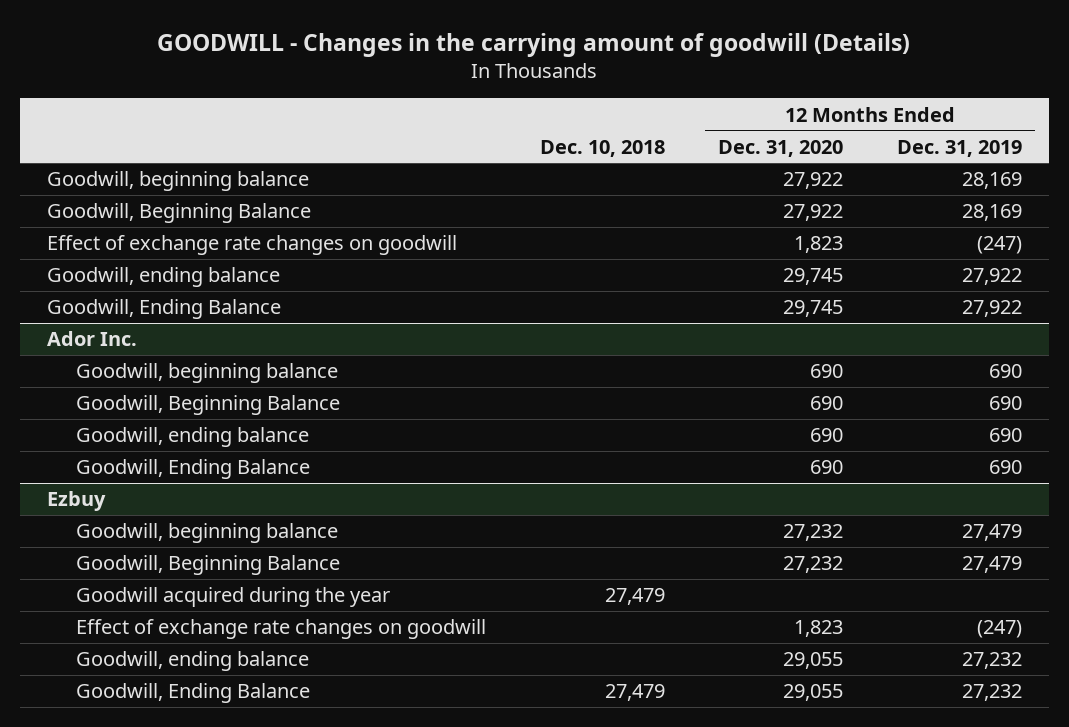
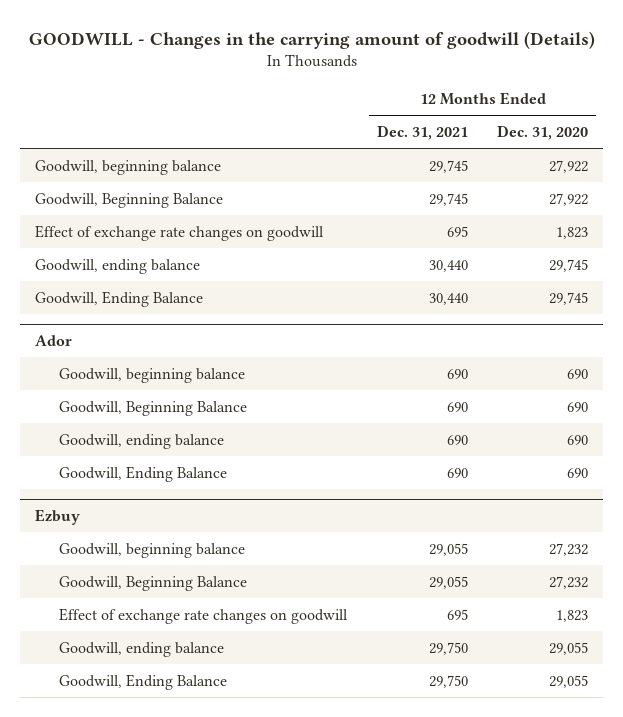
[539,139,665,157] Dec. 10, 2018 -> none
[897,139,1023,157] Dec. 31, 2019 -> none
none -> [376,124,468,140] Dec. 31, 2021
[46,331,137,347] Ador Inc. -> [34,334,72,346] Ador
[76,587,391,608] Goodwill acquired during the year -> none

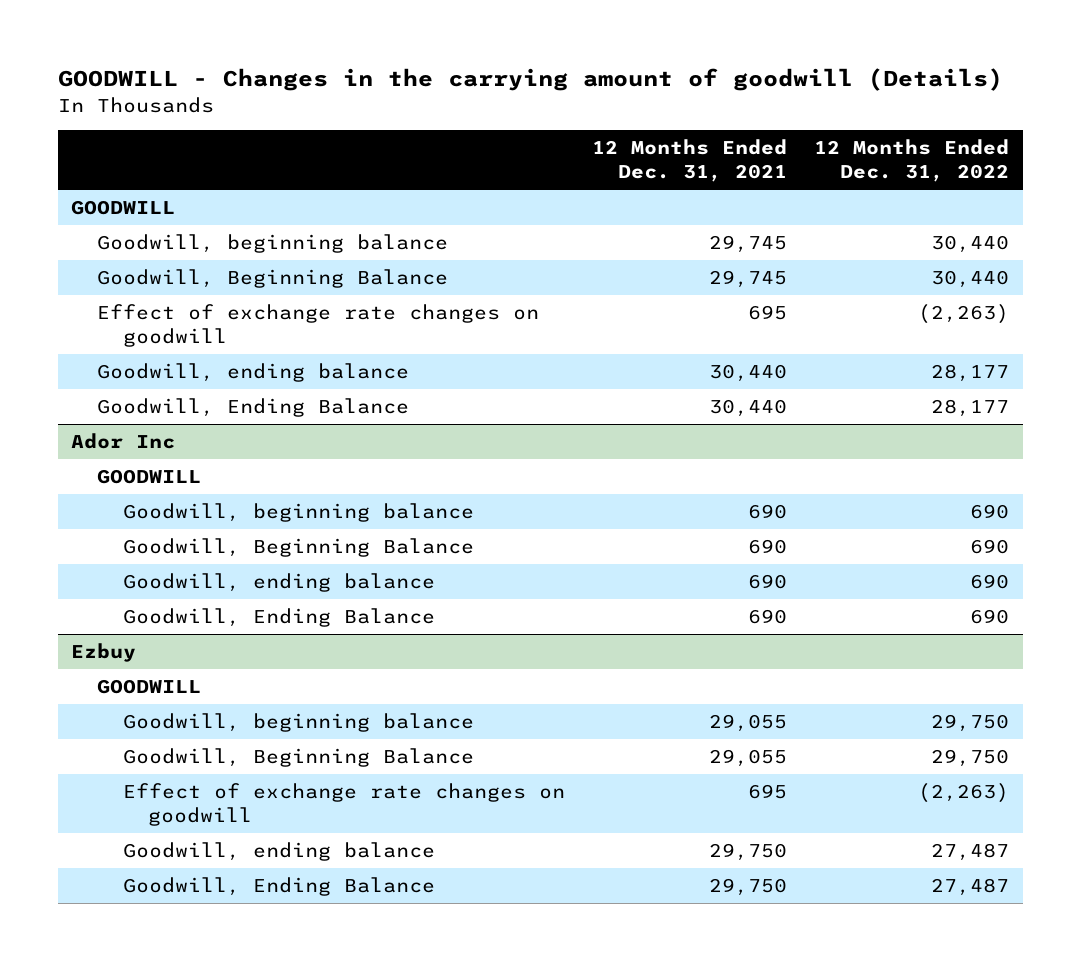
[497,124,589,140] Dec. 31, 2020 -> none
none -> [814,139,1010,183] 12 Months Ended Dec. 31, 2022
none -> [71,199,176,215] GOODWILL
[34,334,72,346] Ador -> [71,432,176,449] Ador Inc
none -> [96,468,201,484] GOODWILL
none -> [96,678,201,694] GOODWILL

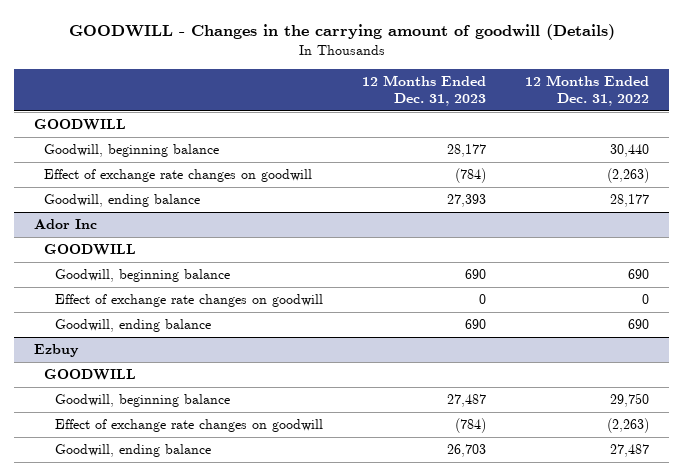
[591,139,787,183] 12 Months Ended Dec. 31, 2021 -> none
none -> [362,74,487,107] 12 Months Ended Dec. 31, 2023
[96,268,448,288] Goodwill, Beginning Balance -> none
[96,397,409,417] Goodwill, Ending Balance -> none
[122,537,474,557] Goodwill, Beginning Balance -> none
none -> [55,294,324,308] Effect of exchange rate changes on goodwill
[122,607,435,627] Goodwill, Ending Balance -> none
[122,747,474,767] Goodwill, Beginning Balance -> none
[122,876,435,896] Goodwill, Ending Balance -> none

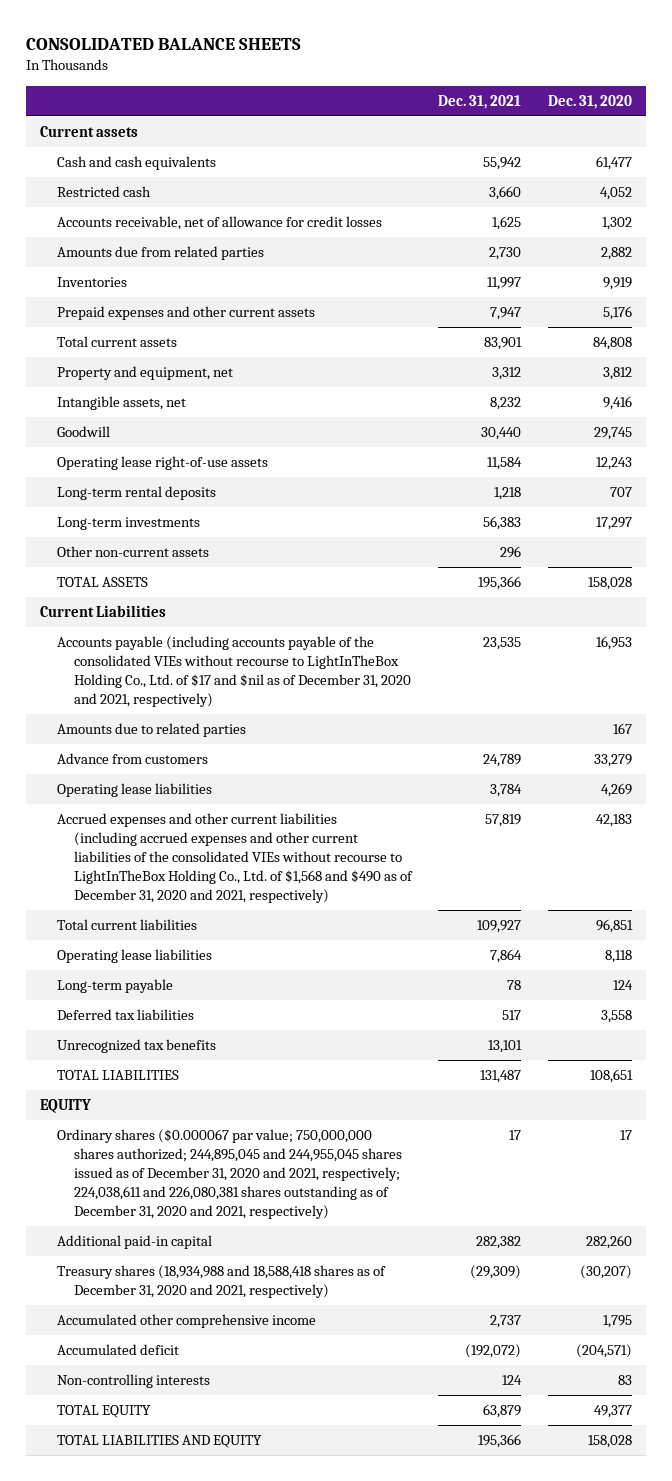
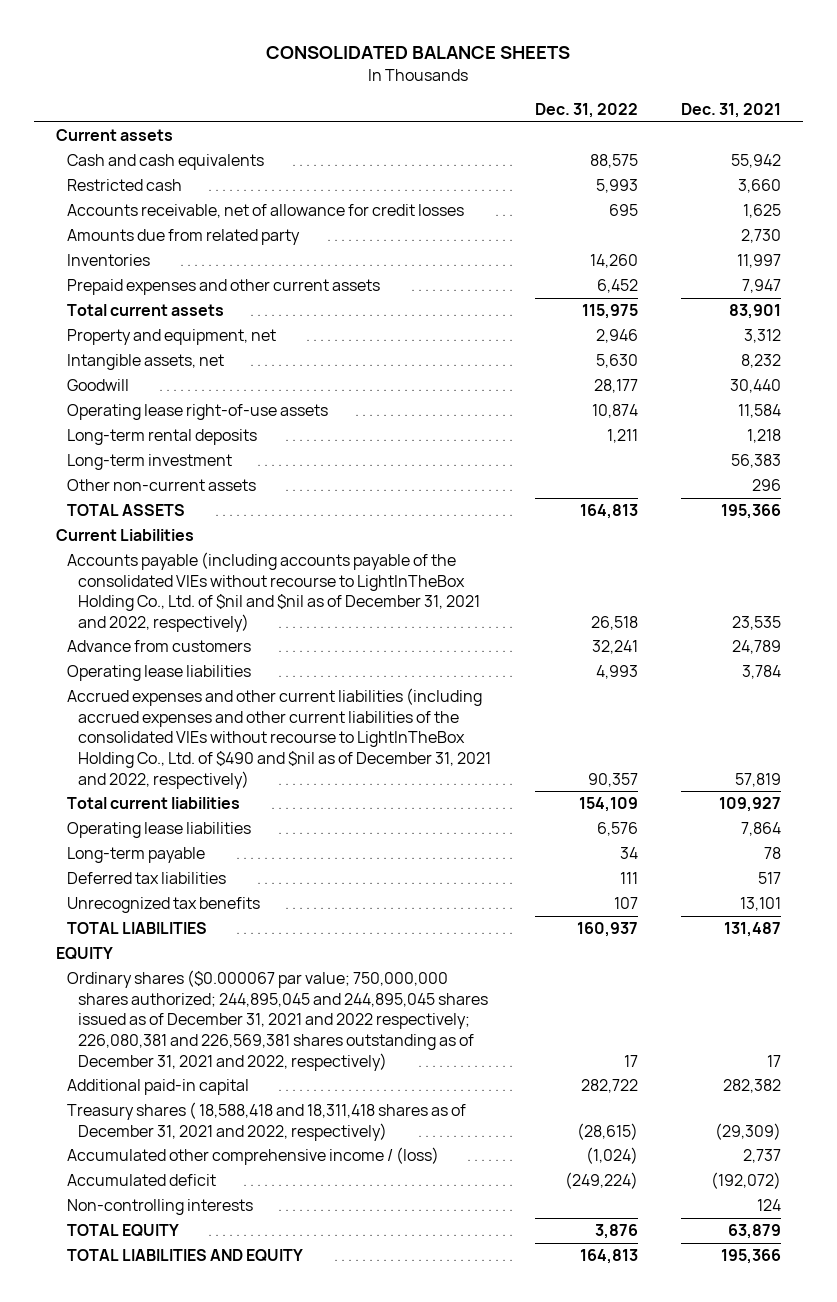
[548,94,633,109] Dec. 31, 2020 -> none
none -> [534,103,638,119] Dec. 31, 2022
[56,246,264,261] Amounts due from related parties -> [66,229,300,246] Amounts due from related party
[56,517,200,531] Long-term investments -> [66,454,232,471] Long-term investment
[56,723,246,738] Amounts due to related parties -> none
[56,636,411,708] Accounts payable (including accounts payable of the consolidated VIEs without recourse to LightInTheBox Holding Co., Ltd. of $17 and $nil as of December 31, 2020 and 2021, respectively) -> [66,552,481,632] Accounts payable (including accounts payable of the consolidated VIEs without recourse to LightInTheBox Holding Co., Ltd. of $nil and $nil as of December 31, 2021 and 2022, respectively)
[56,813,413,904] Accrued expenses and other current liabilities (including accrued expenses and other current liabilities of the consolidated VIEs without recourse to LightInTheBox Holding Co., Ltd. of $1,568 and $490 as of December 31, 2020 and 2021, respectively) -> [66,688,492,789] Accrued expenses and other current liabilities (including accrued expenses and other current liabilities of the consolidated VIEs without recourse to LightInTheBox Holding Co., Ltd. of $490 and $nil as of December 31, 2021 and 2022, respectively)
[56,1129,402,1220] Ordinary shares ($0.000067 par value; 750,000,000 shares authorized; 244,895,045 and 244,955,045 shares issued as of December 31, 2020 and 2021, respectively; 224,038,611 and 226,080,381 shares outstanding as of December 31, 2020 and 2021, respectively) -> [66,970,489,1071] Ordinary shares ($0.000067 par value; 750,000,000 shares authorized; 244,895,045 and 244,895,045 shares issued as of December 31, 2021 and 2022 respectively; 226,080,381 and 226,569,381 shares outstanding as of December 31, 2021 and 2022, respectively)
[56,1265,386,1299] Treasury shares (18,934,988 and 18,588,418 shares as of December 31, 2020 and 2021, respectively) -> [66,1102,466,1141] Treasury shares ( 18,588,418 and 18,311,418 shares as of December 31, 2021 and 2022, respectively)
[56,1314,316,1329] Accumulated other comprehensive income -> [66,1147,439,1166] Accumulated other comprehensive income / (loss)

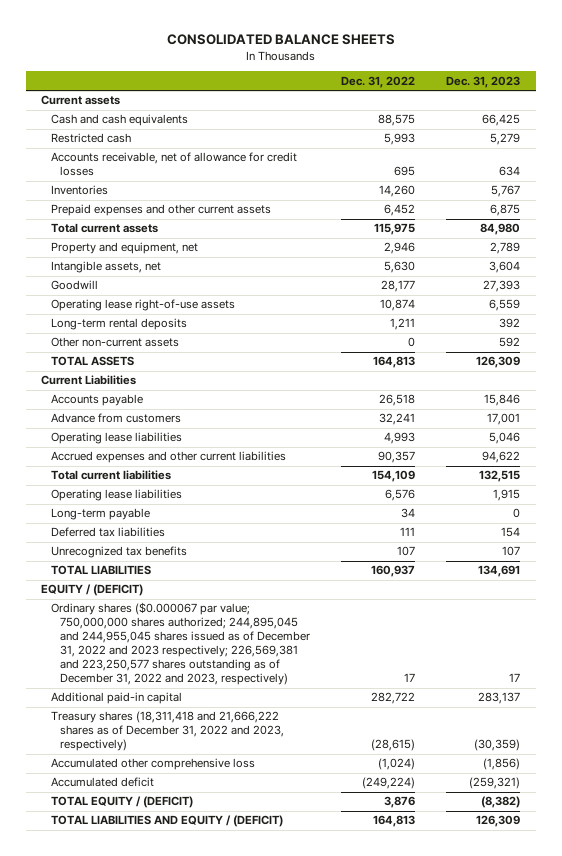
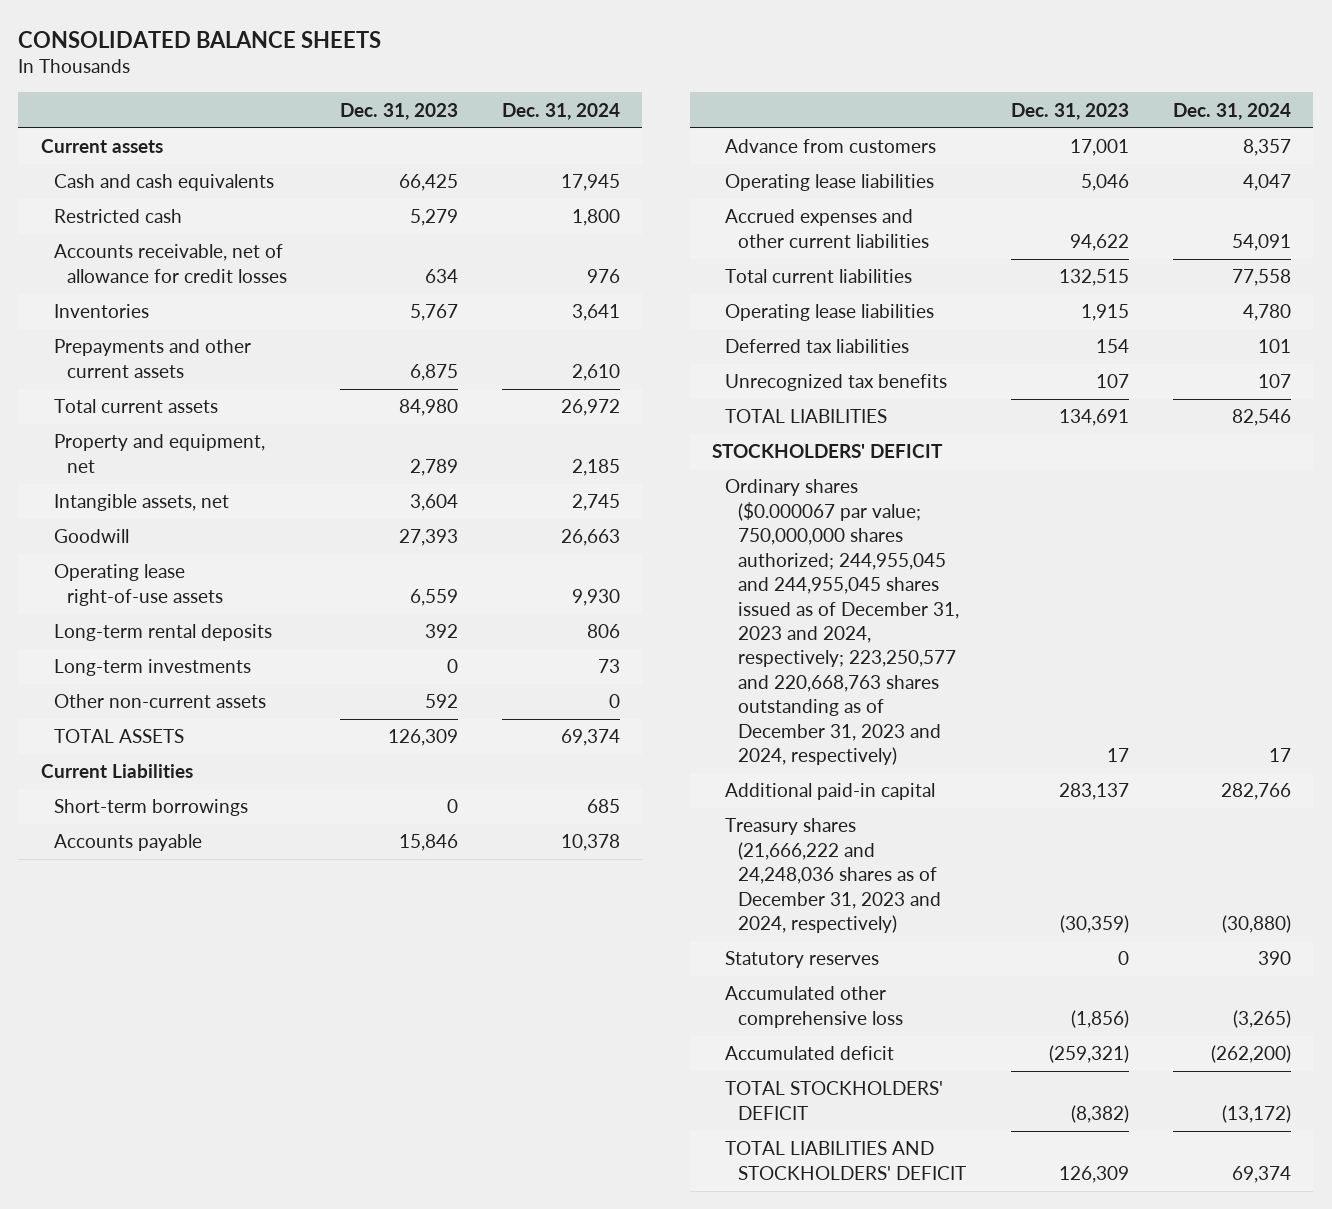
[341,75,416,88] Dec. 31, 2022 -> none
none -> [502,102,621,120] Dec. 31, 2024
[50,204,271,217] Prepaid expenses and other current assets -> [53,339,251,378] Prepayments and other current assets
none -> [53,659,251,677] Long-term investments
none -> [53,799,248,817] Short-term borrowings
[50,508,150,521] Long-term payable -> none
[41,584,144,597] EQUITY / (DEFICIT) -> [711,444,943,459] STOCKHOLDERS' DEFICIT
[50,602,310,686] Ordinary shares ($0.000067 par value; 750,000,000 shares authorized; 244,895,045 and 244,955,045 shares issued as of December 31, 2022 and 2023 respectively; 226,569,381 and 223,250,577 shares outstanding as of December 31, 2022 and 2023, respectively) -> [725,479,960,766] Ordinary shares ($0.000067 par value; 750,000,000 shares authorized; 244,955,045 and 244,955,045 shares issued as of December 31, 2023 and 2024, respectively; 223,250,577 and 220,668,763 shares outstanding as of December 31, 2023 and 2024, respectively)
[50,711,284,752] Treasury shares (18,311,418 and 21,666,222 shares as of December 31, 2022 and 2023, respectively) -> [725,818,942,934] Treasury shares (21,666,222 and 24,248,036 shares as of December 31, 2023 and 2024, respectively)
none -> [725,951,880,969] Statutory reserves
[50,796,193,809] TOTAL EQUITY / (DEFICIT) -> [725,1081,944,1120] TOTAL STOCKHOLDERS' DEFICIT
[50,815,283,828] TOTAL LIABILITIES AND EQUITY / (DEFICIT) -> [725,1141,967,1180] TOTAL LIABILITIES AND STOCKHOLDERS' DEFICIT

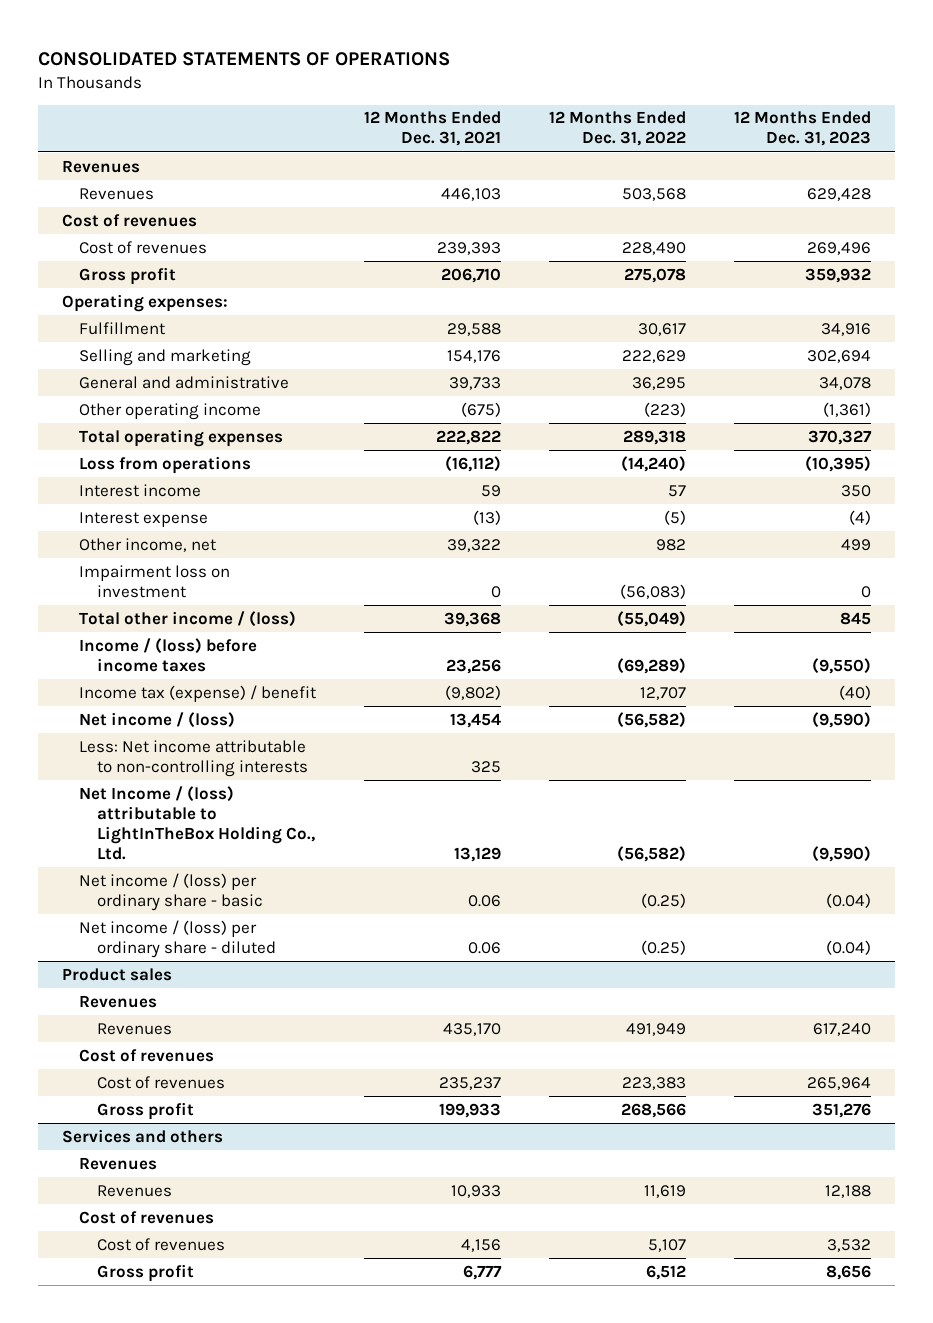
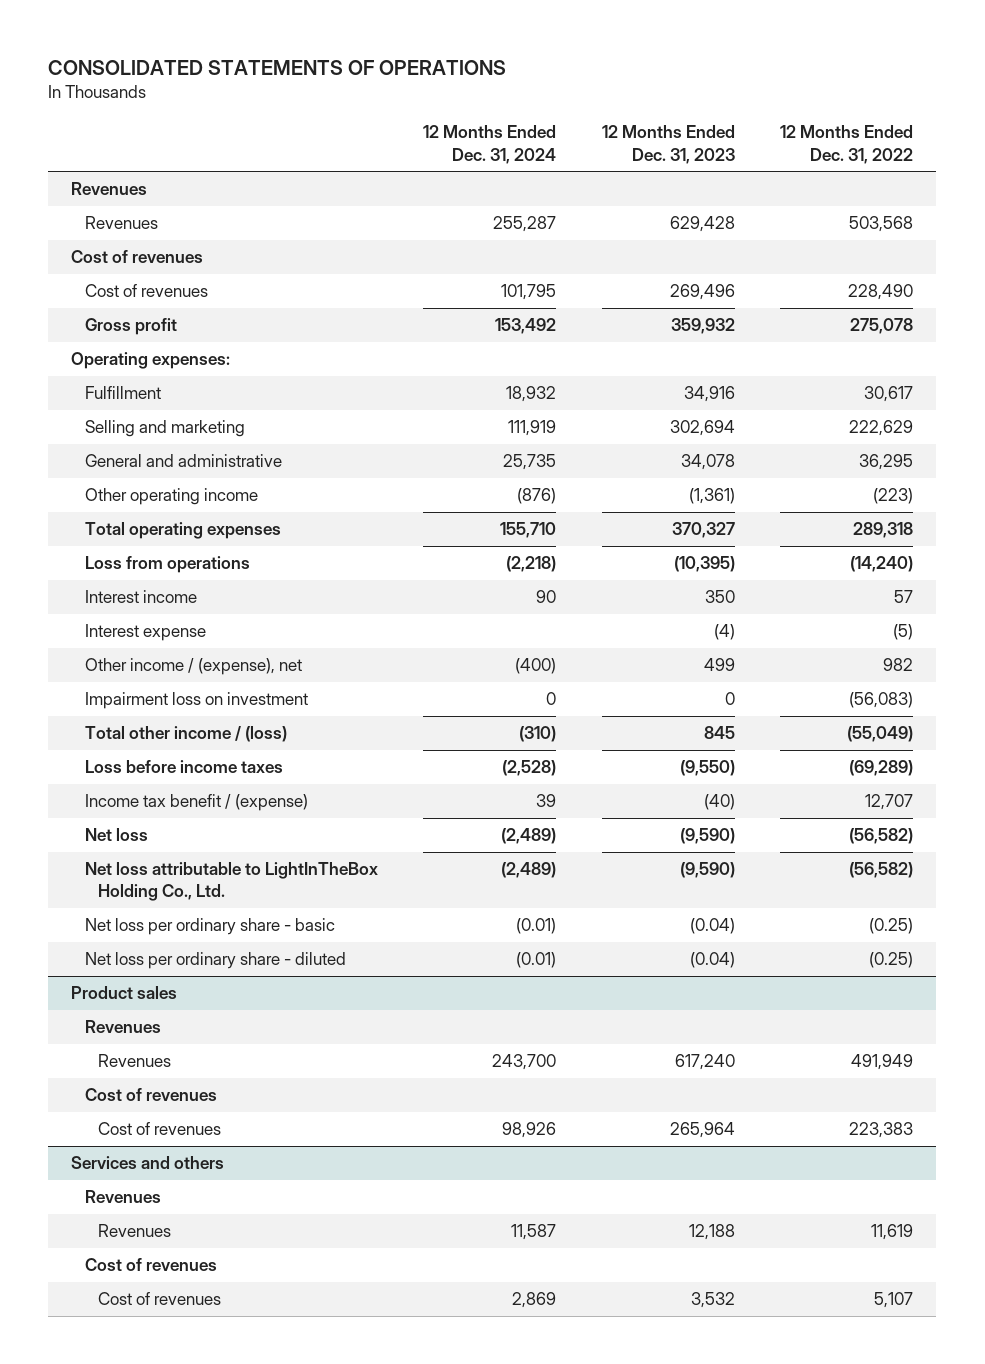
[364,111,502,147] 12 Months Ended Dec. 31, 2021 -> none
none -> [423,125,557,164] 12 Months Ended Dec. 31, 2024
[79,537,217,552] Other income, net -> [84,658,302,676] Other income / (expense), net
[79,739,308,777] Less: Net income attributable to non-controlling interests -> none
[79,637,258,672] Income / (loss) before income taxes -> [84,760,283,774] Loss before income taxes
[79,684,317,702] Income tax (expense) / benefit -> [84,794,308,812] Income tax benefit / (expense)
[79,711,236,728] Net income / (loss) -> [84,828,148,842] Net loss
[79,785,315,860] Net Income / (loss) attributable to LightInTheBox Holding Co., Ltd. -> [84,862,378,902] Net loss attributable to LightInTheBox Holding Co., Ltd.
[79,872,263,911] Net income / (loss) per ordinary share - basic -> [84,918,335,936] Net loss per ordinary share - basic
[79,919,276,958] Net income / (loss) per ordinary share - diluted -> [84,952,346,970] Net loss per ordinary share - diluted
[96,1101,194,1120] Gross profit -> none
[96,1263,194,1282] Gross profit -> none

